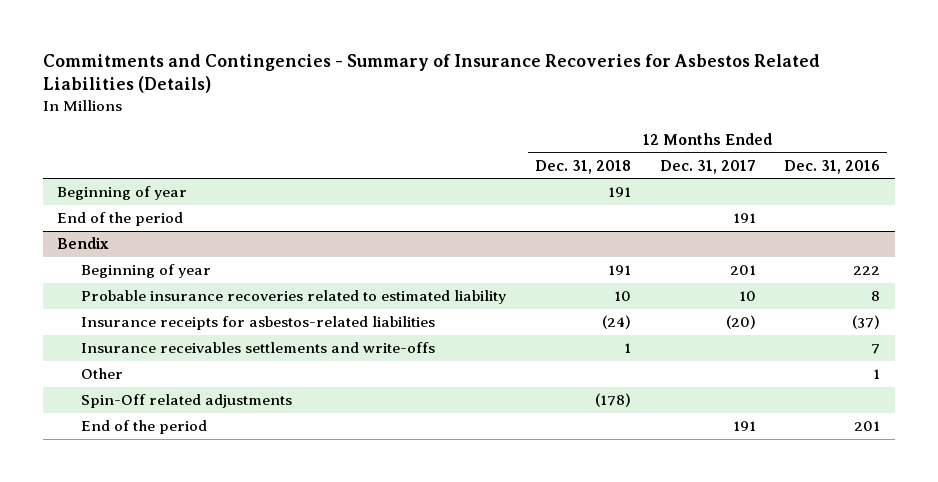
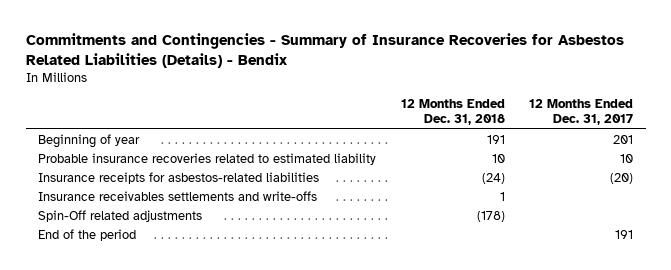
[43,53,821,94] Commitments and Contingencies - Summary of Insurance Recoveries for Asbestos Related Liabilities (Details) -> [25,33,624,68] Commitments and Contingencies - Summary of Insurance Recoveries for Asbestos Related Liabilities (Details) - Bendix
[784,159,881,174] Dec. 31, 2016 -> none
[57,186,188,201] Beginning of year -> none
[57,212,184,227] End of the period -> none
[57,237,110,250] Bendix -> none
[81,368,124,380] Other -> none

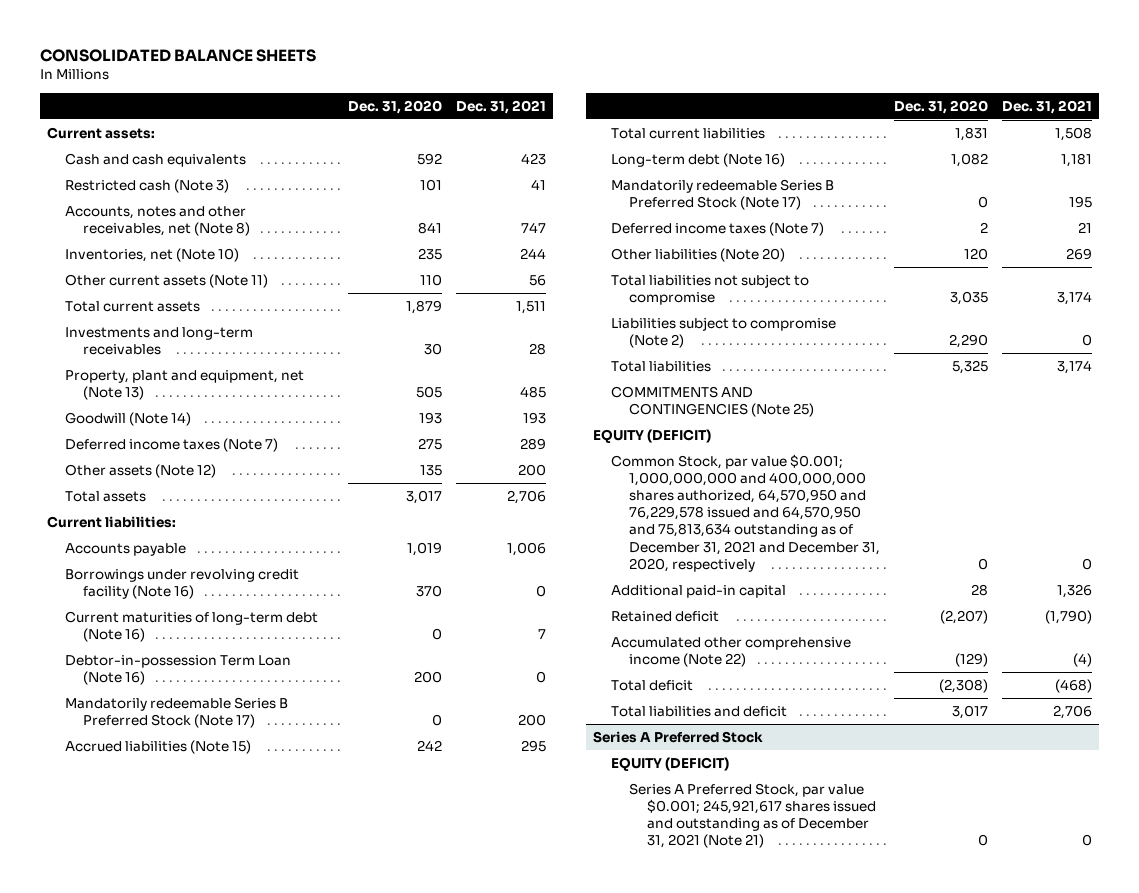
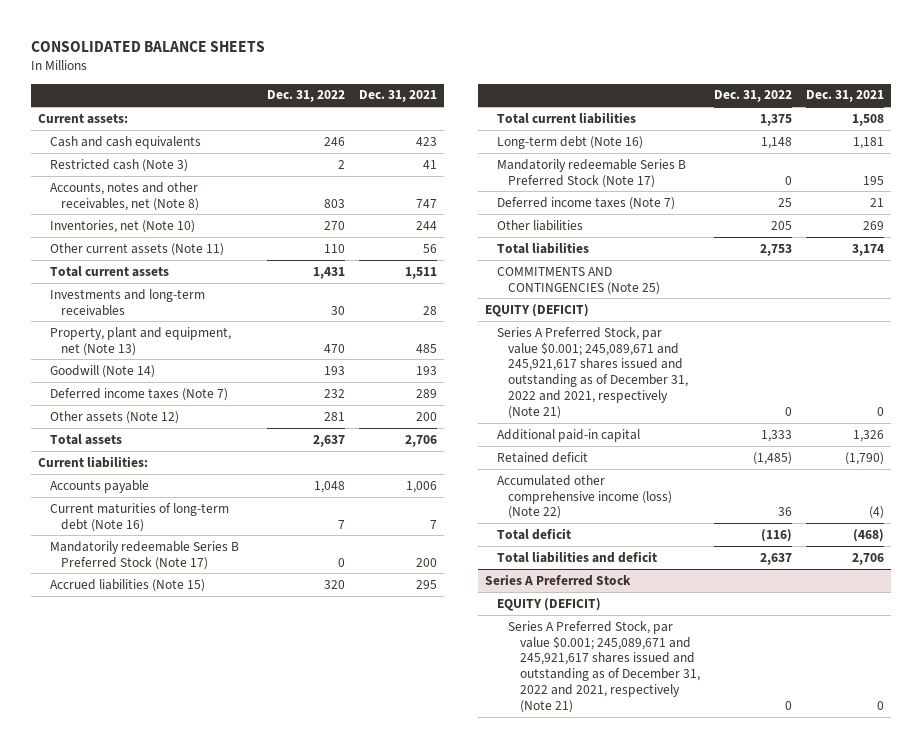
[348,99,443,114] Dec. 31, 2020 -> none
none -> [267,90,346,103] Dec. 31, 2022
[65,568,300,599] Borrowings under revolving credit facility (Note 16) -> none
[65,654,292,685] Debtor-in-possession Term Loan (Note 16) -> none
[611,273,810,305] Total liabilities not subject to compromise -> none
[611,316,837,348] Liabilities subject to compromise (Note 2) -> none
[611,247,786,262] Other liabilities (Note 20) -> [496,219,583,231] Other liabilities
[611,453,881,572] Common Stock, par value $0.001; 1,000,000,000 and 400,000,000 shares authorized, 64,570,950 and 76,229,578 issued and 64,570,950 and 75,813,634 outstanding as of December 31, 2021 and December 31, 2020, respectively -> [496,326,689,420] Series A Preferred Stock, par value $0.001; 245,089,671 and 245,921,617 shares issued and outstanding as of December 31, 2022 and 2021, respectively (Note 21)
[611,636,852,667] Accumulated other comprehensive income (Note 22) -> [496,474,673,520] Accumulated other comprehensive income (loss) (Note 22)
[629,782,877,849] Series A Preferred Stock, par value $0.001; 245,921,617 shares issued and outstanding as of December 31, 2021 (Note 21) -> [508,620,701,714] Series A Preferred Stock, par value $0.001; 245,089,671 and 245,921,617 shares issued and outstanding as of December 31, 2022 and 2021, respectively (Note 21)

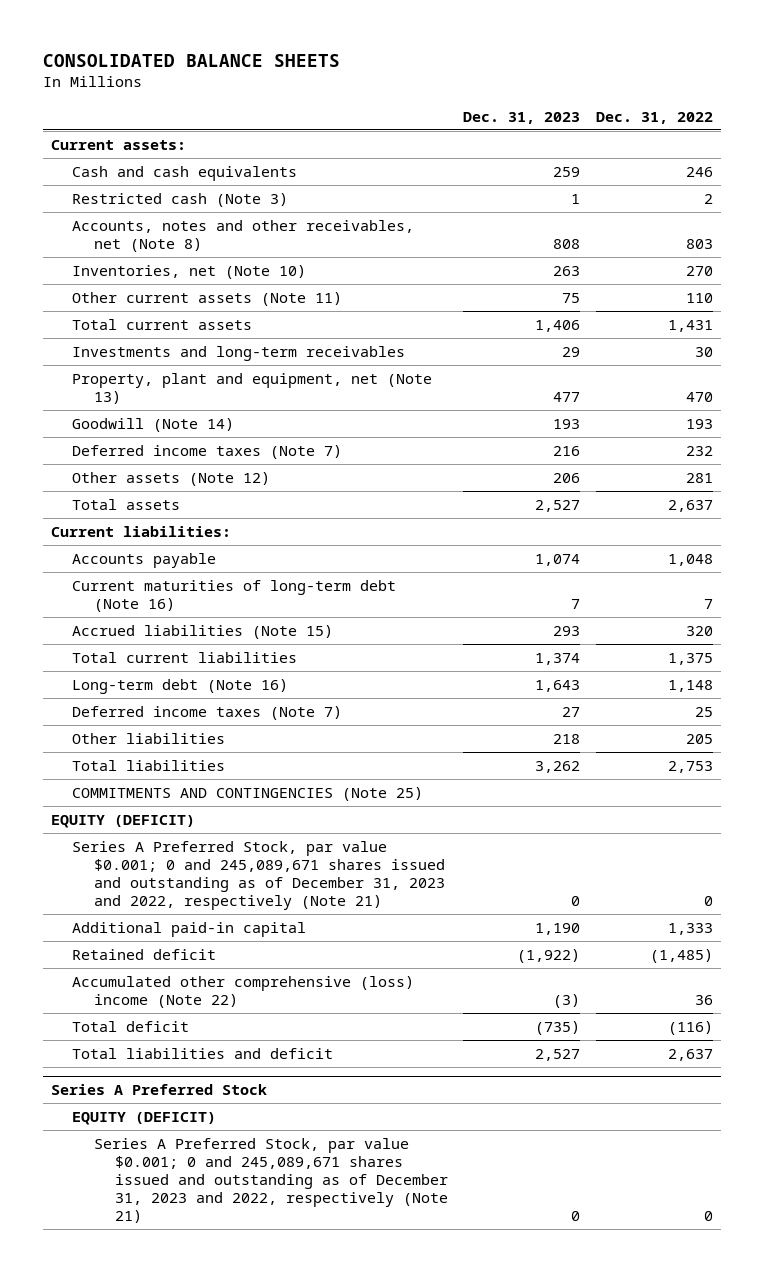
[359,90,438,103] Dec. 31, 2021 -> none
none -> [463,111,581,124] Dec. 31, 2023
[49,540,239,570] Mandatorily redeemable Series B Preferred Stock (Note 17) -> none
[496,158,686,188] Mandatorily redeemable Series B Preferred Stock (Note 17) -> none
[496,326,689,420] Series A Preferred Stock, par value $0.001; 245,089,671 and 245,921,617 shares issued and outstanding as of December 31, 2022 and 2021, respectively (Note 21) -> [72,840,445,910] Series A Preferred Stock, par value $0.001; 0 and 245,089,671 shares issued and outstanding as of December 31, 2023 and 2022, respectively (Note 21)
[496,474,673,520] Accumulated other comprehensive income (loss) (Note 22) -> [72,975,415,1008] Accumulated other comprehensive (loss) income (Note 22)
[508,620,701,714] Series A Preferred Stock, par value $0.001; 245,089,671 and 245,921,617 shares issued and outstanding as of December 31, 2022 and 2021, respectively (Note 21) -> [93,1137,448,1224] Series A Preferred Stock, par value $0.001; 0 and 245,089,671 shares issued and outstanding as of December 31, 2023 and 2022, respectively (Note 21)

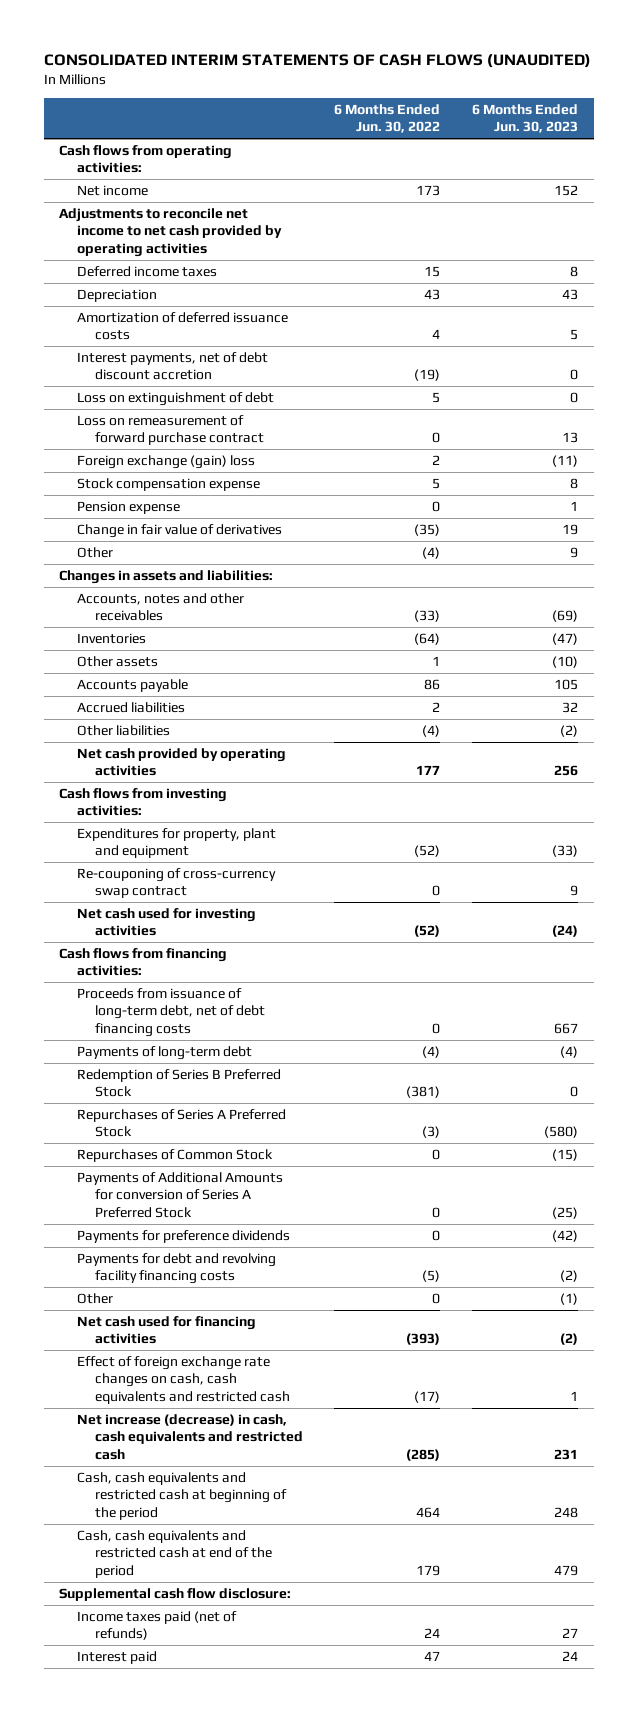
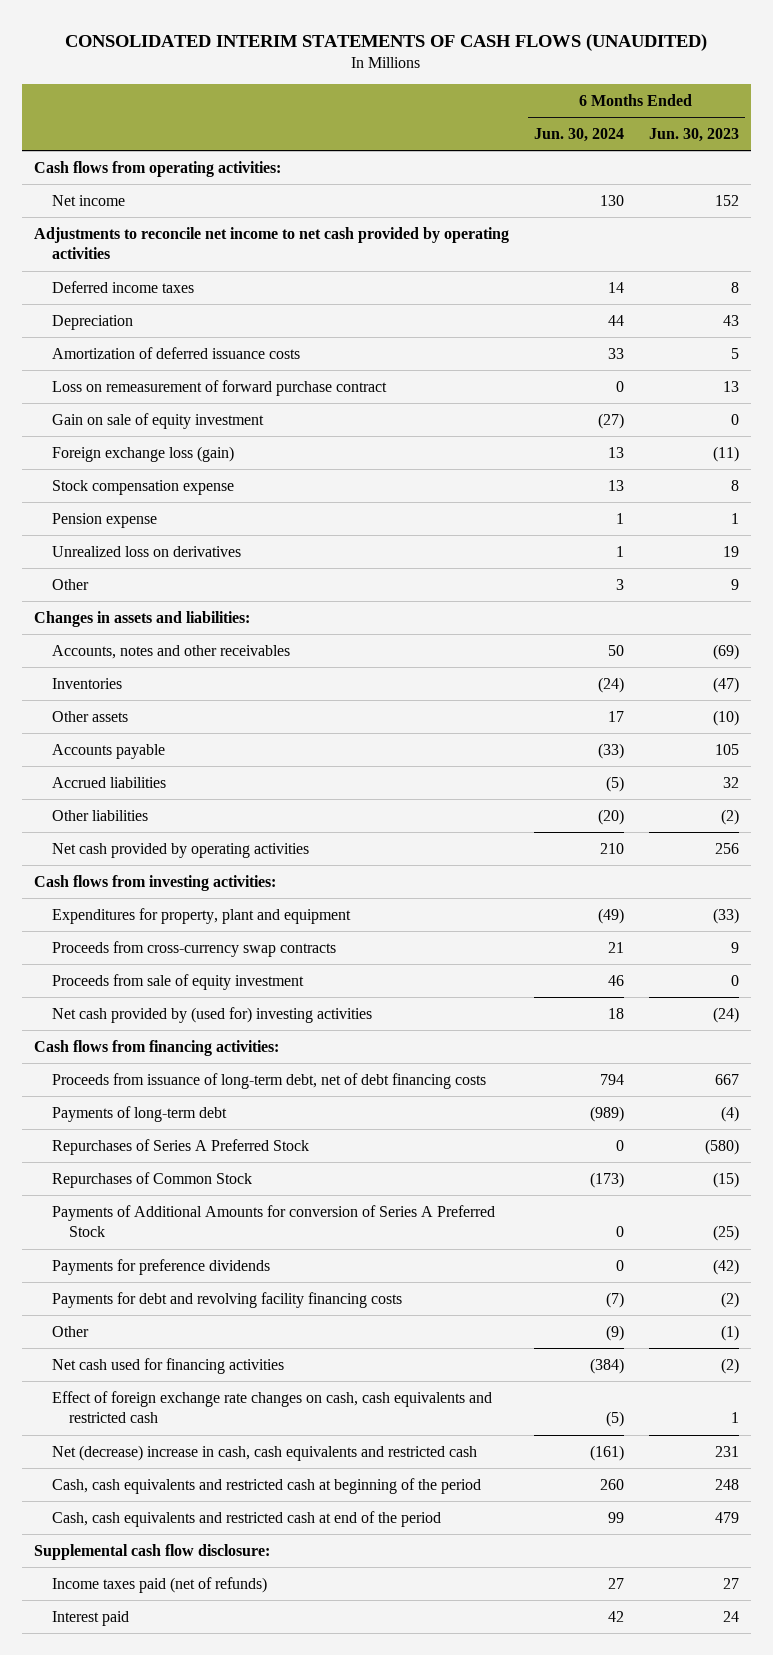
[334,103,441,134] 6 Months Ended Jun. 30, 2022 -> none
none -> [533,128,624,143] Jun. 30, 2024
[77,351,269,381] Interest payments, net of debt discount accretion -> none
[77,391,275,406] Loss on extinguishment of debt -> none
none -> [51,412,264,429] Gain on sale of equity investment
[77,454,256,469] Foreign exchange (gain) loss -> [51,445,234,462] Foreign exchange loss (gain)
[77,523,283,538] Change in fair value of derivatives -> [51,545,241,557] Unrealized loss on derivatives
[77,867,277,899] Re-couponing of cross-currency swap contract -> [51,940,336,957] Proceeds from cross-currency swap contracts
none -> [51,973,304,990] Proceeds from sale of equity investment
[77,907,257,937] Net cash used for investing activities -> [51,1006,372,1023] Net cash provided by (used for) investing activities
[77,1068,282,1098] Redemption of Series B Preferred Stock -> none
[77,1413,303,1460] Net increase (decrease) in cash, cash equivalents and restricted cash -> [51,1444,477,1461] Net (decrease) increase in cash, cash equivalents and restricted cash

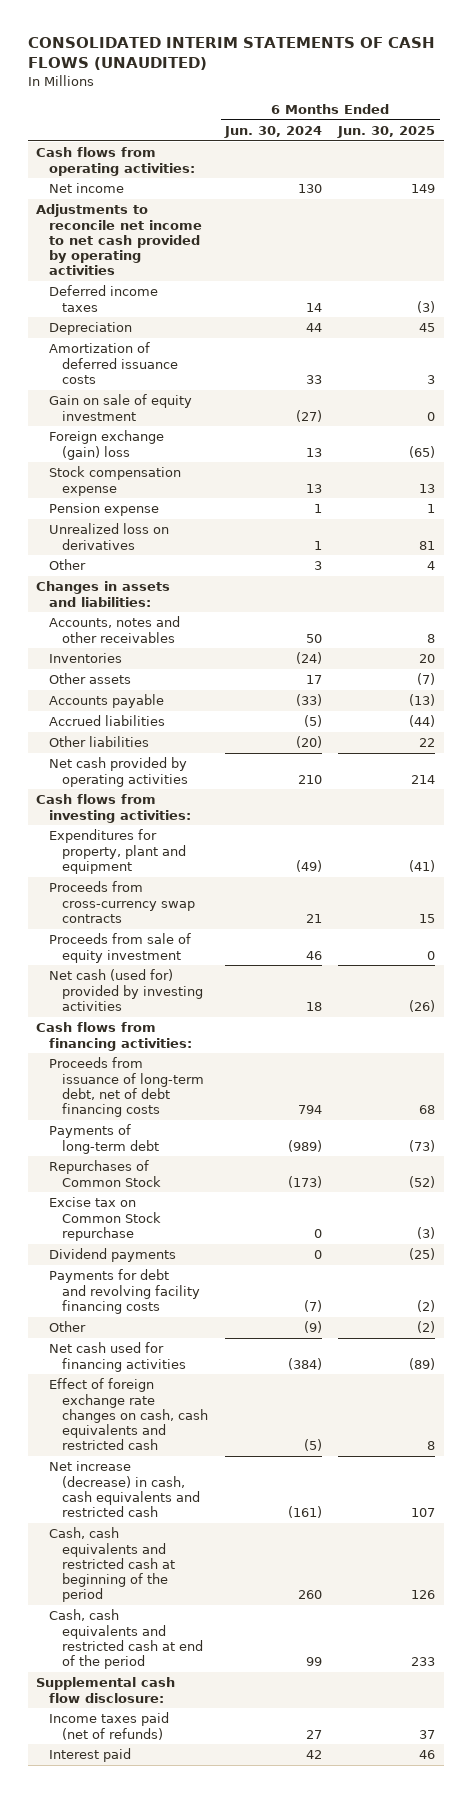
[648,128,739,143] Jun. 30, 2023 -> none
none -> [337,125,436,138] Jun. 30, 2025
[51,379,387,396] Loss on remeasurement of forward purchase contract -> none
[51,445,234,462] Foreign exchange loss (gain) -> [49,430,165,460] Foreign exchange (gain) loss
[51,1006,372,1023] Net cash provided by (used for) investing activities -> [49,969,204,1011] Net cash (used for) provided by investing activities
[51,1138,309,1155] Repurchases of Series A Preferred Stock -> none
[51,1204,495,1238] Payments of Additional Amounts for conversion of Series A Preferred Stock -> none
none -> [49,1197,162,1241] Excise tax on Common Stock repurchase
[51,1258,270,1275] Payments for preference dividends -> [49,1248,177,1263] Dividend payments
[51,1444,477,1461] Net (decrease) increase in cash, cash equivalents and restricted cash -> [49,1461,201,1518] Net increase (decrease) in cash, cash equivalents and restricted cash

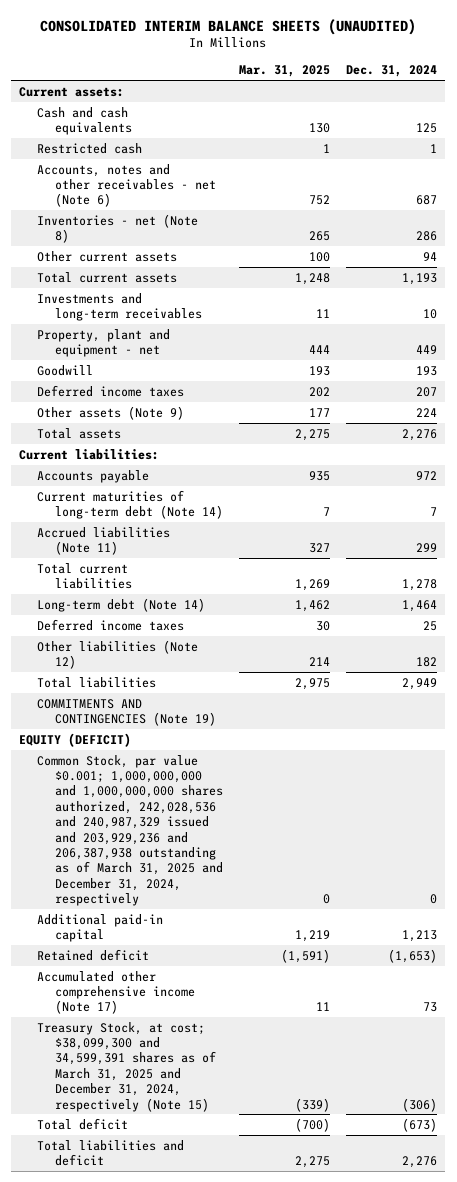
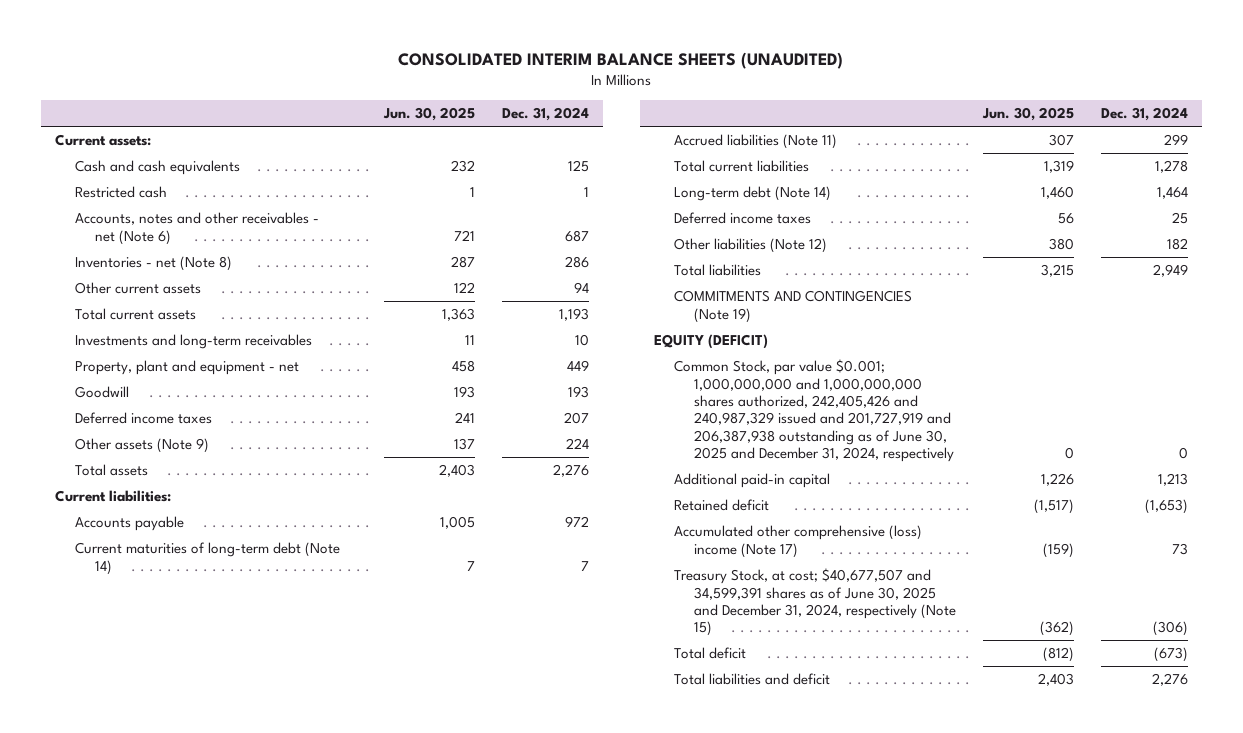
[239,65,331,78] Mar. 31, 2025 -> none
none -> [382,107,475,122] Jun. 30, 2025
[37,754,224,907] Common Stock, par value $0.001; 1,000,000,000 and 1,000,000,000 shares authorized, 242,028,536 and 240,987,329 issued and 203,929,236 and 206,387,938 outstanding as of March 31, 2025 and December 31, 2024, respectively -> [673,359,955,463] Common Stock, par value $0.001; 1,000,000,000 and 1,000,000,000 shares authorized, 242,405,426 and 240,987,329 issued and 201,727,919 and 206,387,938 outstanding as of June 30, 2025 and December 31, 2024, respectively
[37,970,196,1015] Accumulated other comprehensive income (Note 17) -> [673,525,922,558] Accumulated other comprehensive (loss) income (Note 17)
[37,1021,217,1112] Treasury Stock, at cost; $38,099,300 and 34,599,391 shares as of March 31, 2025 and December 31, 2024, respectively (Note 15) -> [673,568,957,637] Treasury Stock, at cost; $40,677,507 and 34,599,391 shares as of June 30, 2025 and December 31, 2024, respectively (Note 15)

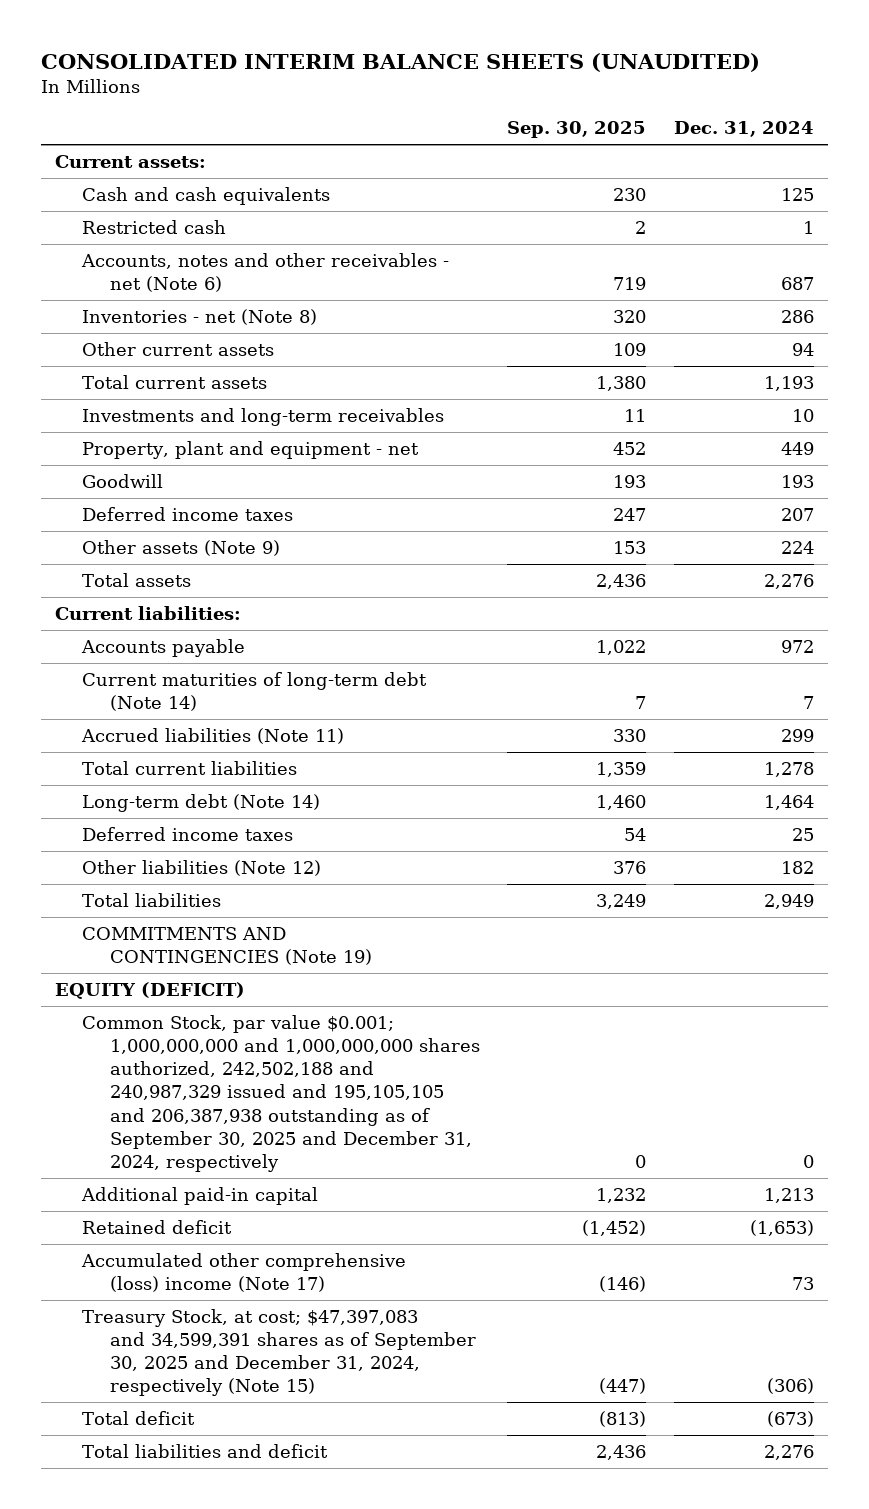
[382,107,475,122] Jun. 30, 2025 -> none
none -> [507,121,647,139] Sep. 30, 2025
[673,359,955,463] Common Stock, par value $0.001; 1,000,000,000 and 1,000,000,000 shares authorized, 242,405,426 and 240,987,329 issued and 201,727,919 and 206,387,938 outstanding as of June 30, 2025 and December 31, 2024, respectively -> [82,1015,480,1172] Common Stock, par value $0.001; 1,000,000,000 and 1,000,000,000 shares authorized, 242,502,188 and 240,987,329 issued and 195,105,105 and 206,387,938 outstanding as of September 30, 2025 and December 31, 2024, respectively
[673,568,957,637] Treasury Stock, at cost; $40,677,507 and 34,599,391 shares as of June 30, 2025 and December 31, 2024, respectively (Note 15) -> [82,1309,476,1397] Treasury Stock, at cost; $47,397,083 and 34,599,391 shares as of September 30, 2025 and December 31, 2024, respectively (Note 15)

